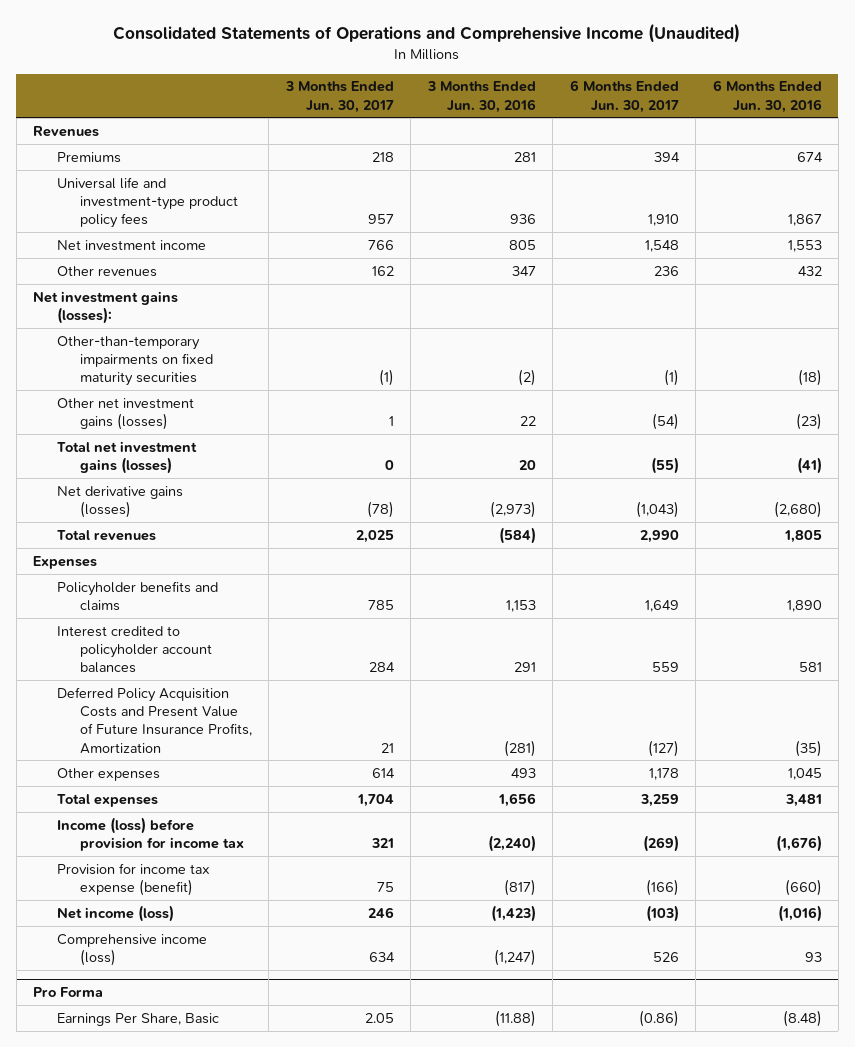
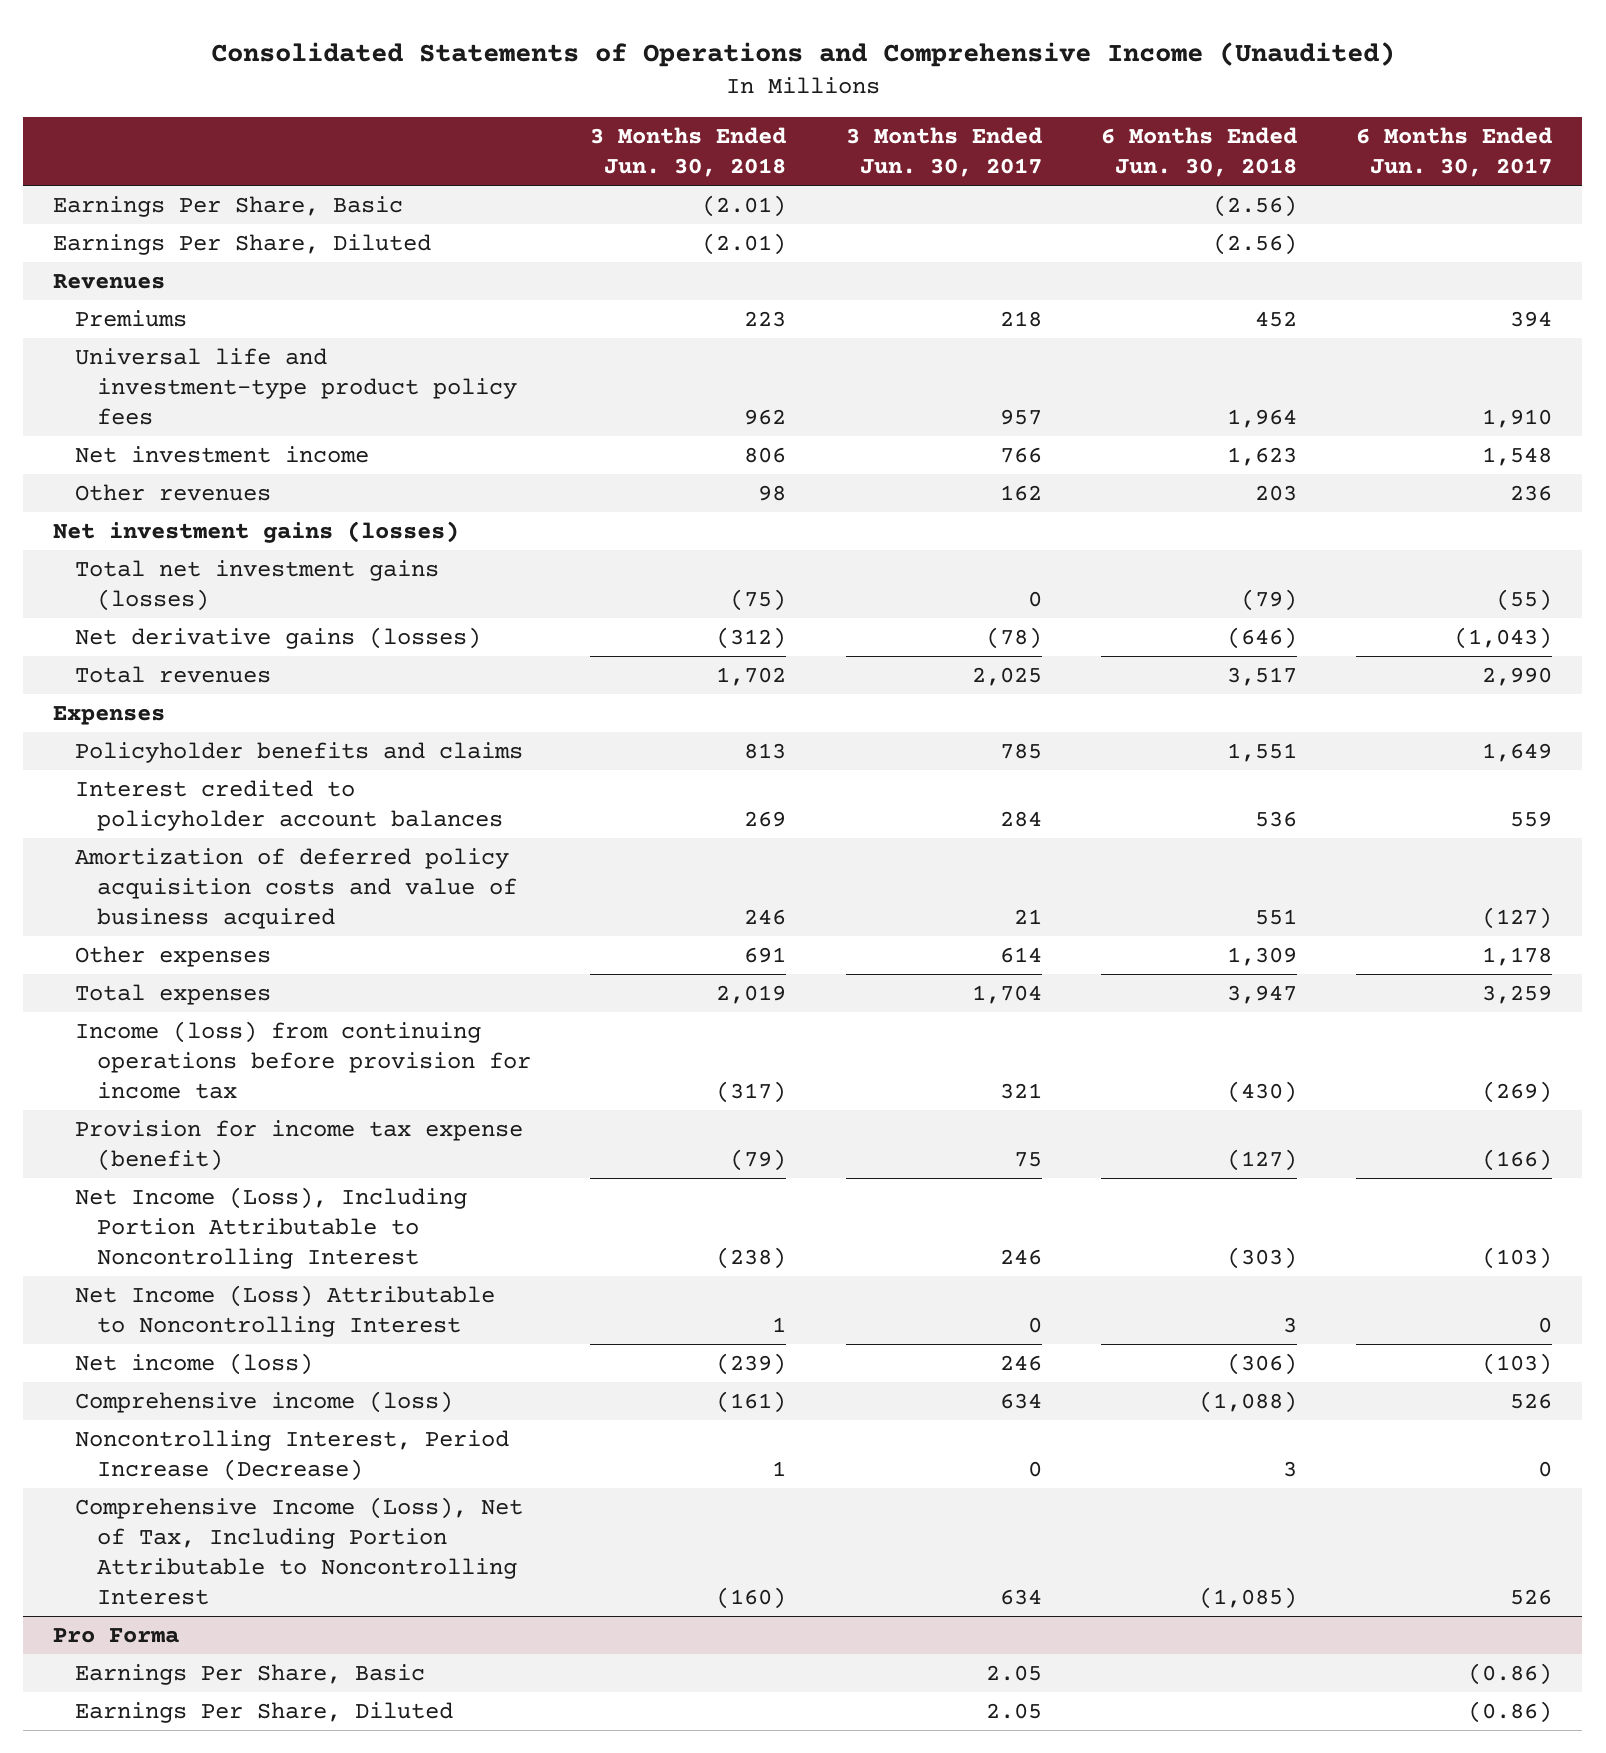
[426,81,536,113] 3 Months Ended Jun. 30, 2016 -> none
[712,80,822,113] 6 Months Ended Jun. 30, 2016 -> none
none -> [590,127,787,178] 3 Months Ended Jun. 30, 2018
none -> [1101,127,1298,178] 6 Months Ended Jun. 30, 2018
none -> [53,196,404,218] Earnings Per Share, Basic
none -> [53,234,432,256] Earnings Per Share, Diluted
[56,335,213,387] Other-than-temporary impairments on fixed maturity securities -> none
[56,397,194,431] Other net investment gains (losses) -> none
[33,290,179,325] Net investment gains (losses): -> [53,521,460,544] Net investment gains (losses)
[56,686,252,754] Deferred Policy Acquisition Costs and Present Value of Future Insurance Profits, Amortization -> [74,848,517,929] Amortization of deferred policy acquisition costs and value of business acquired
[56,816,244,852] Income (loss) before provision for income tax -> [74,1021,531,1099] Income (loss) from continuing operations before provision for income tax
none -> [74,1187,467,1269] Net Income (Loss), Including Portion Attributable to Noncontrolling Interest
none -> [74,1285,495,1338] Net Income (Loss) Attributable to Noncontrolling Interest
none -> [74,1430,509,1482] Noncontrolling Interest, Period Increase (Decrease)
none -> [74,1497,523,1605] Comprehensive Income (Loss), Net of Tax, Including Portion Attributable to Noncontrolling Interest
none -> [74,1702,453,1724] Earnings Per Share, Diluted

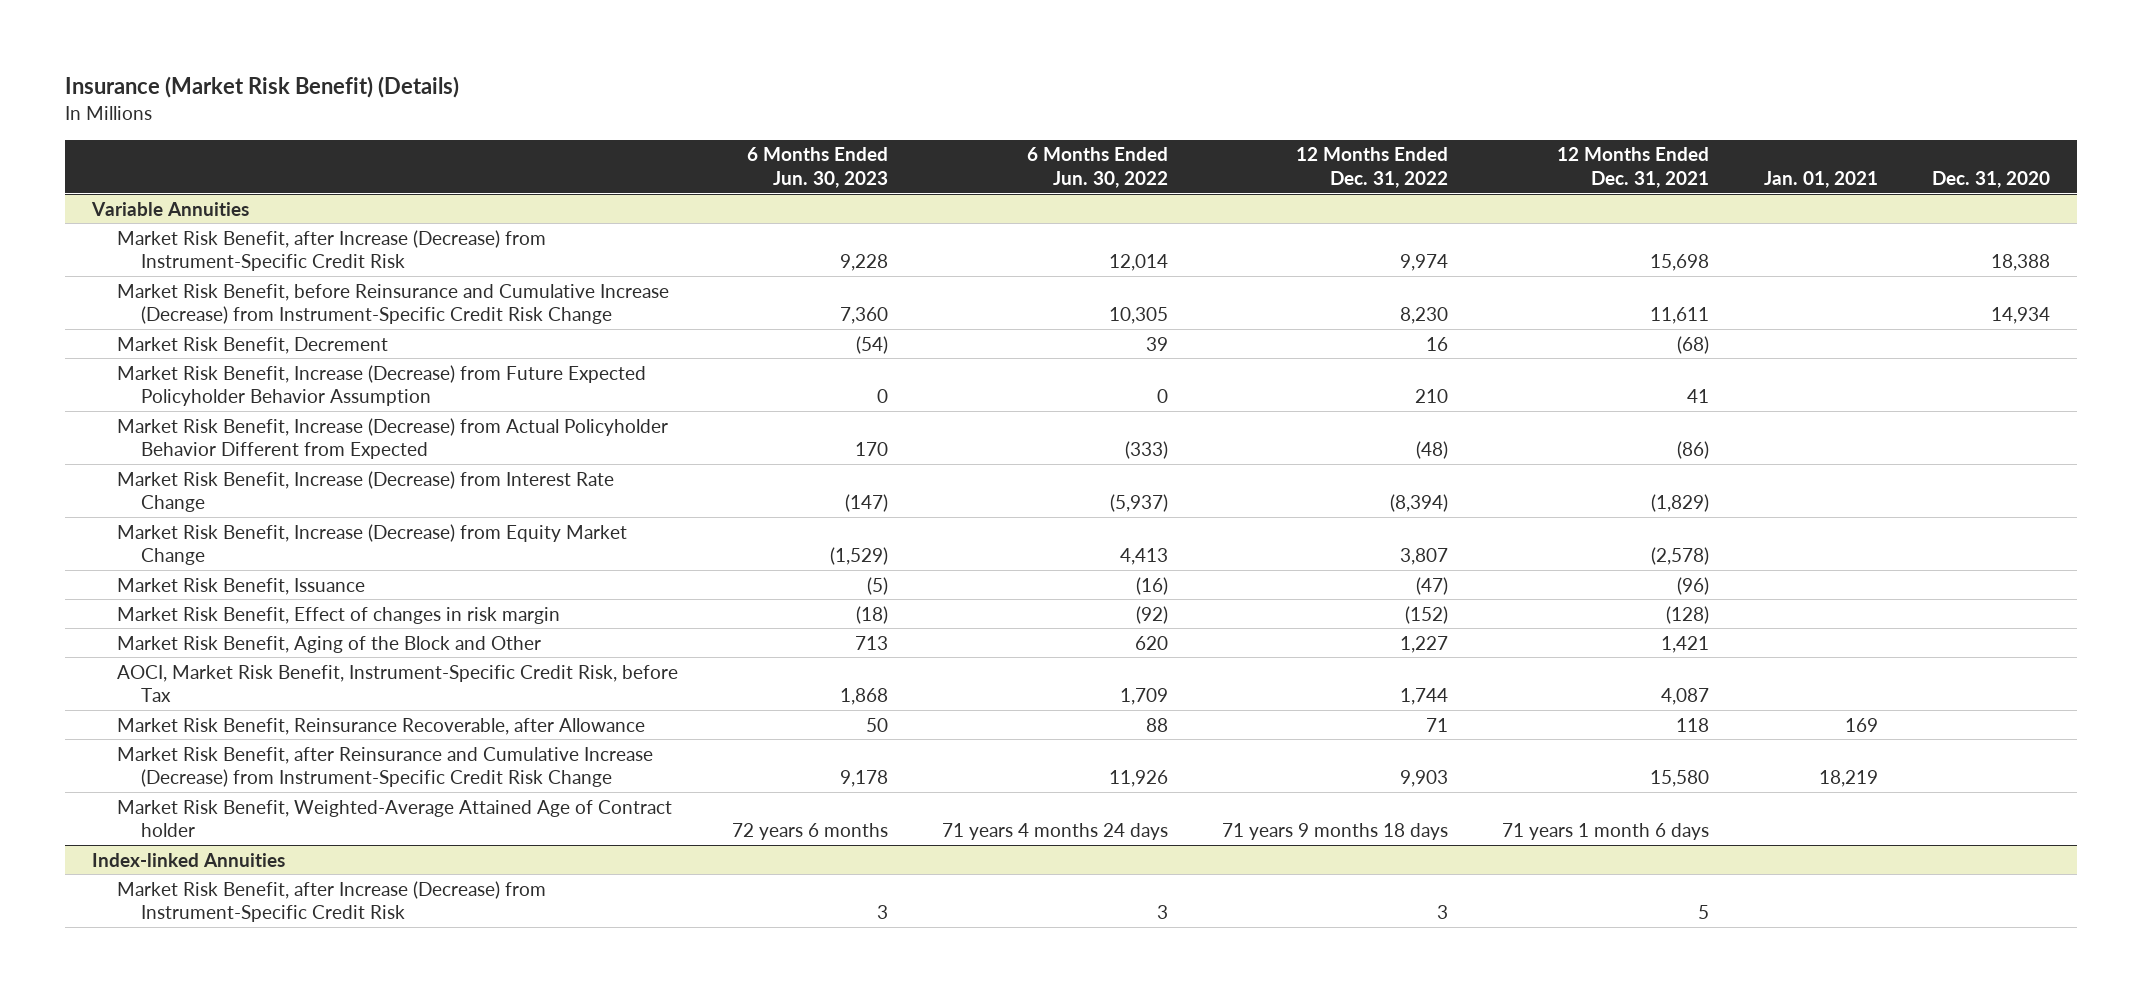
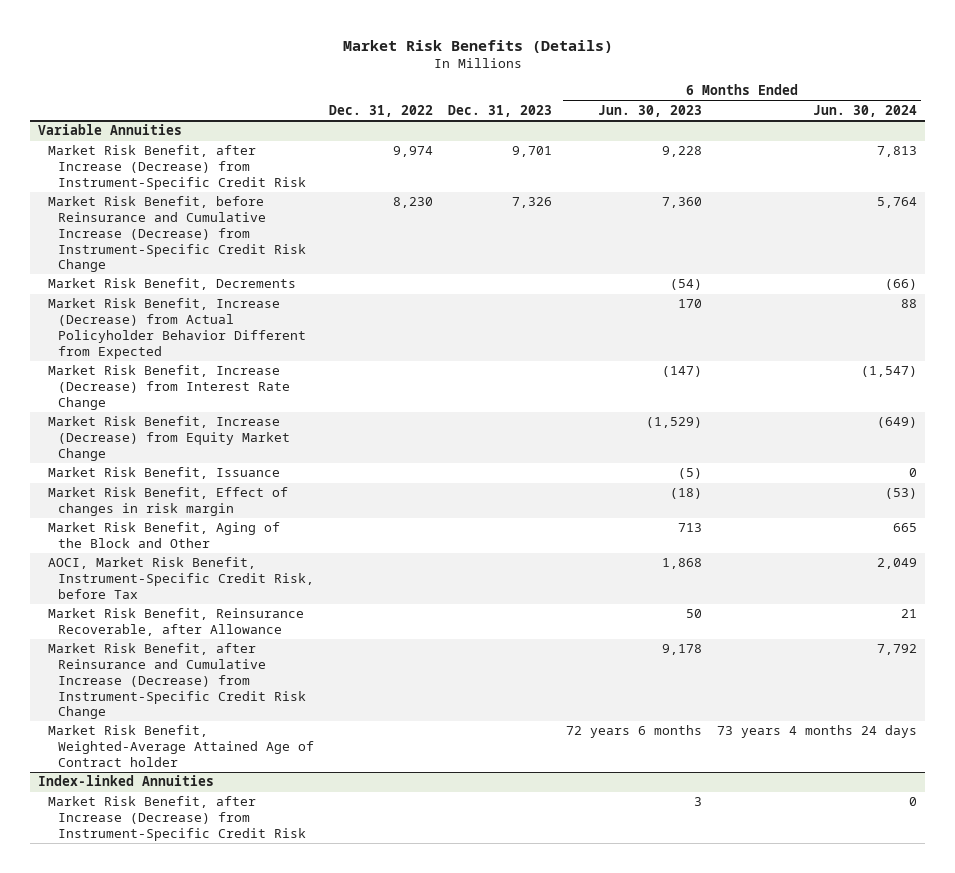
[64,76,459,99] Insurance (Market Risk Benefit) (Details) -> [342,39,613,53] Market Risk Benefits (Details)
[1026,147,1168,188] 6 Months Ended Jun. 30, 2022 -> none
[1296,147,1449,188] 12 Months Ended Dec. 31, 2022 -> none
[1557,147,1710,188] 12 Months Ended Dec. 31, 2021 -> none
[1763,170,1878,188] Jan. 01, 2021 -> none
[1931,170,2050,188] Dec. 31, 2020 -> none
none -> [328,104,433,117] Dec. 31, 2022
none -> [447,104,552,117] Dec. 31, 2023
none -> [813,104,918,117] Jun. 30, 2024
[116,364,646,407] Market Risk Benefit, Increase (Decrease) from Future Expected Policyholder Behavior Assumption -> none
[116,336,388,354] Market Risk Benefit, Decrement -> [47,278,296,291] Market Risk Benefit, Decrements

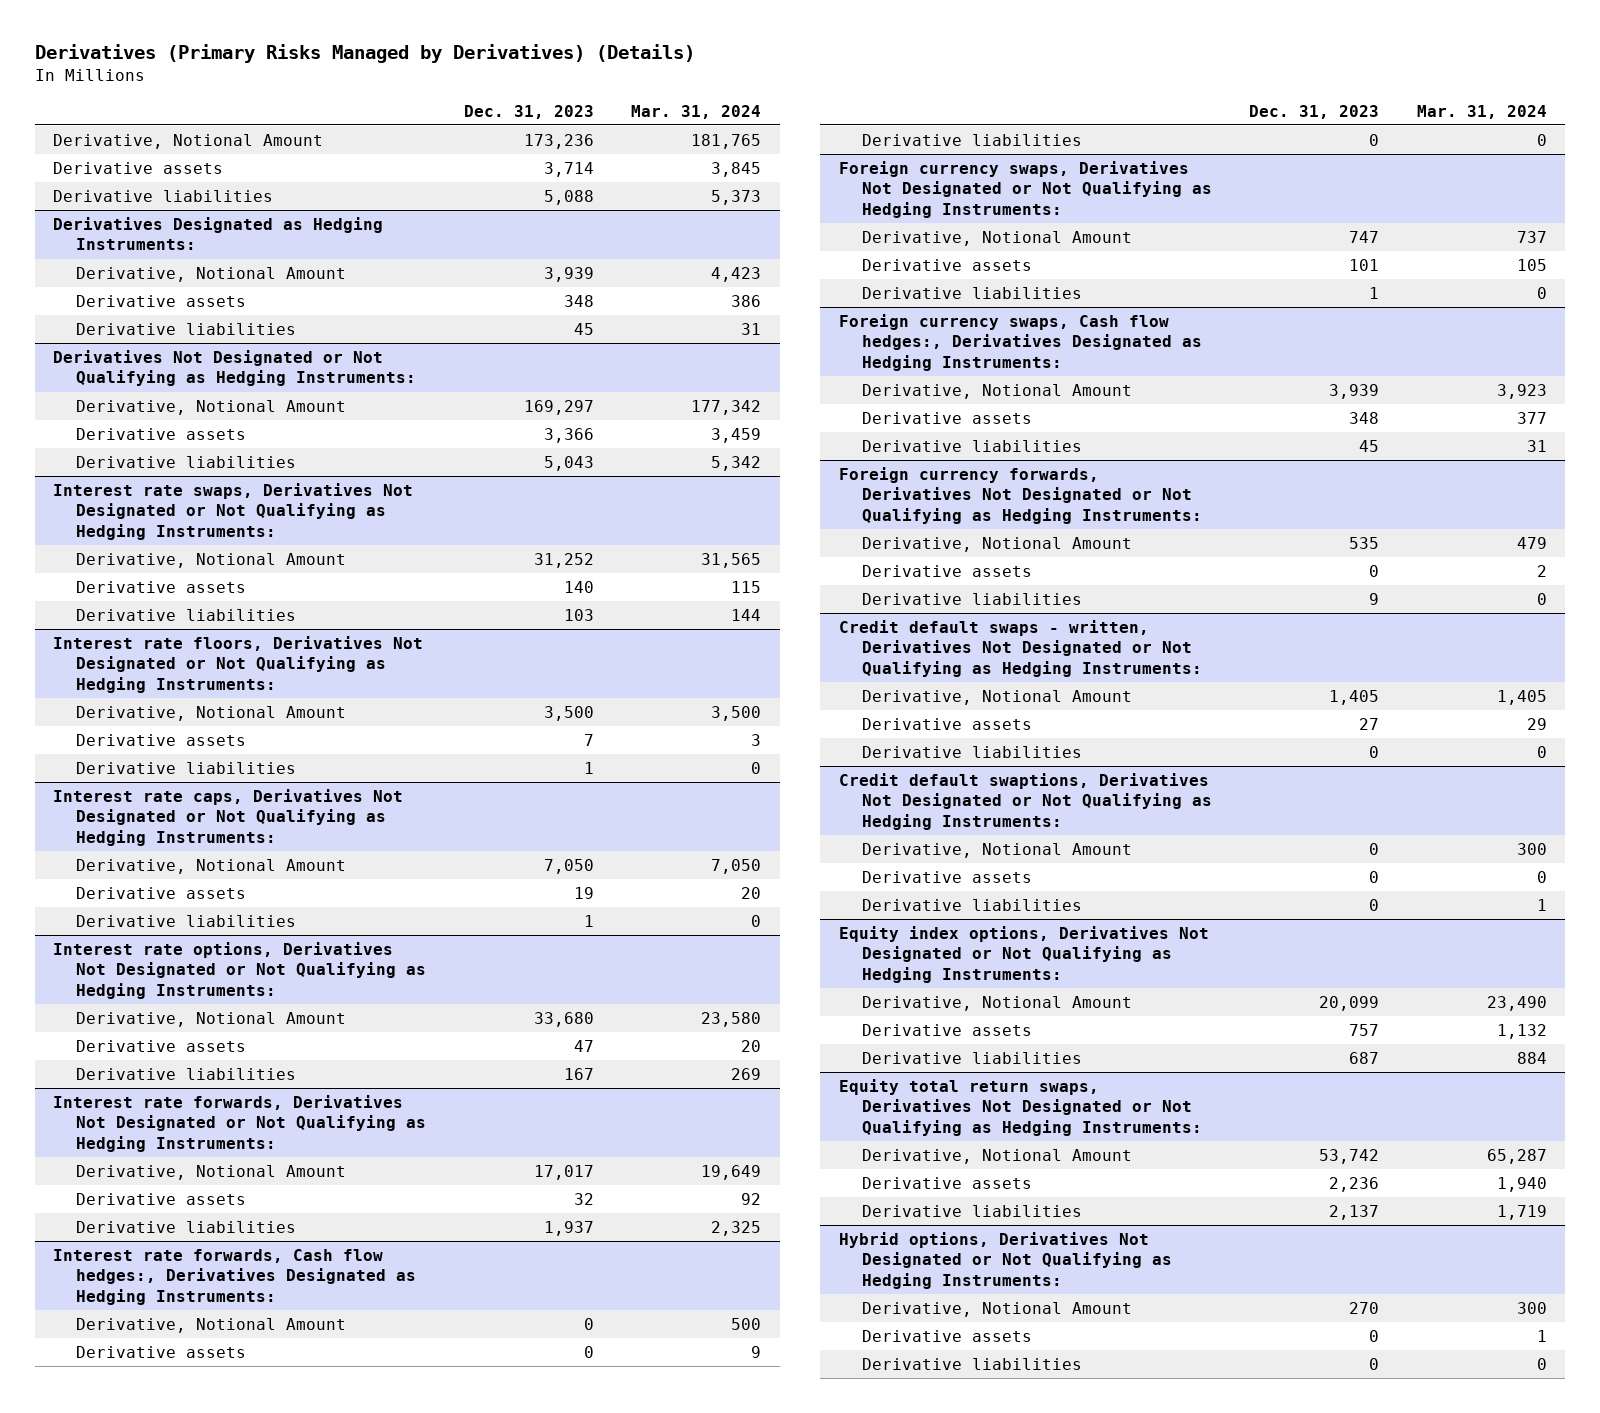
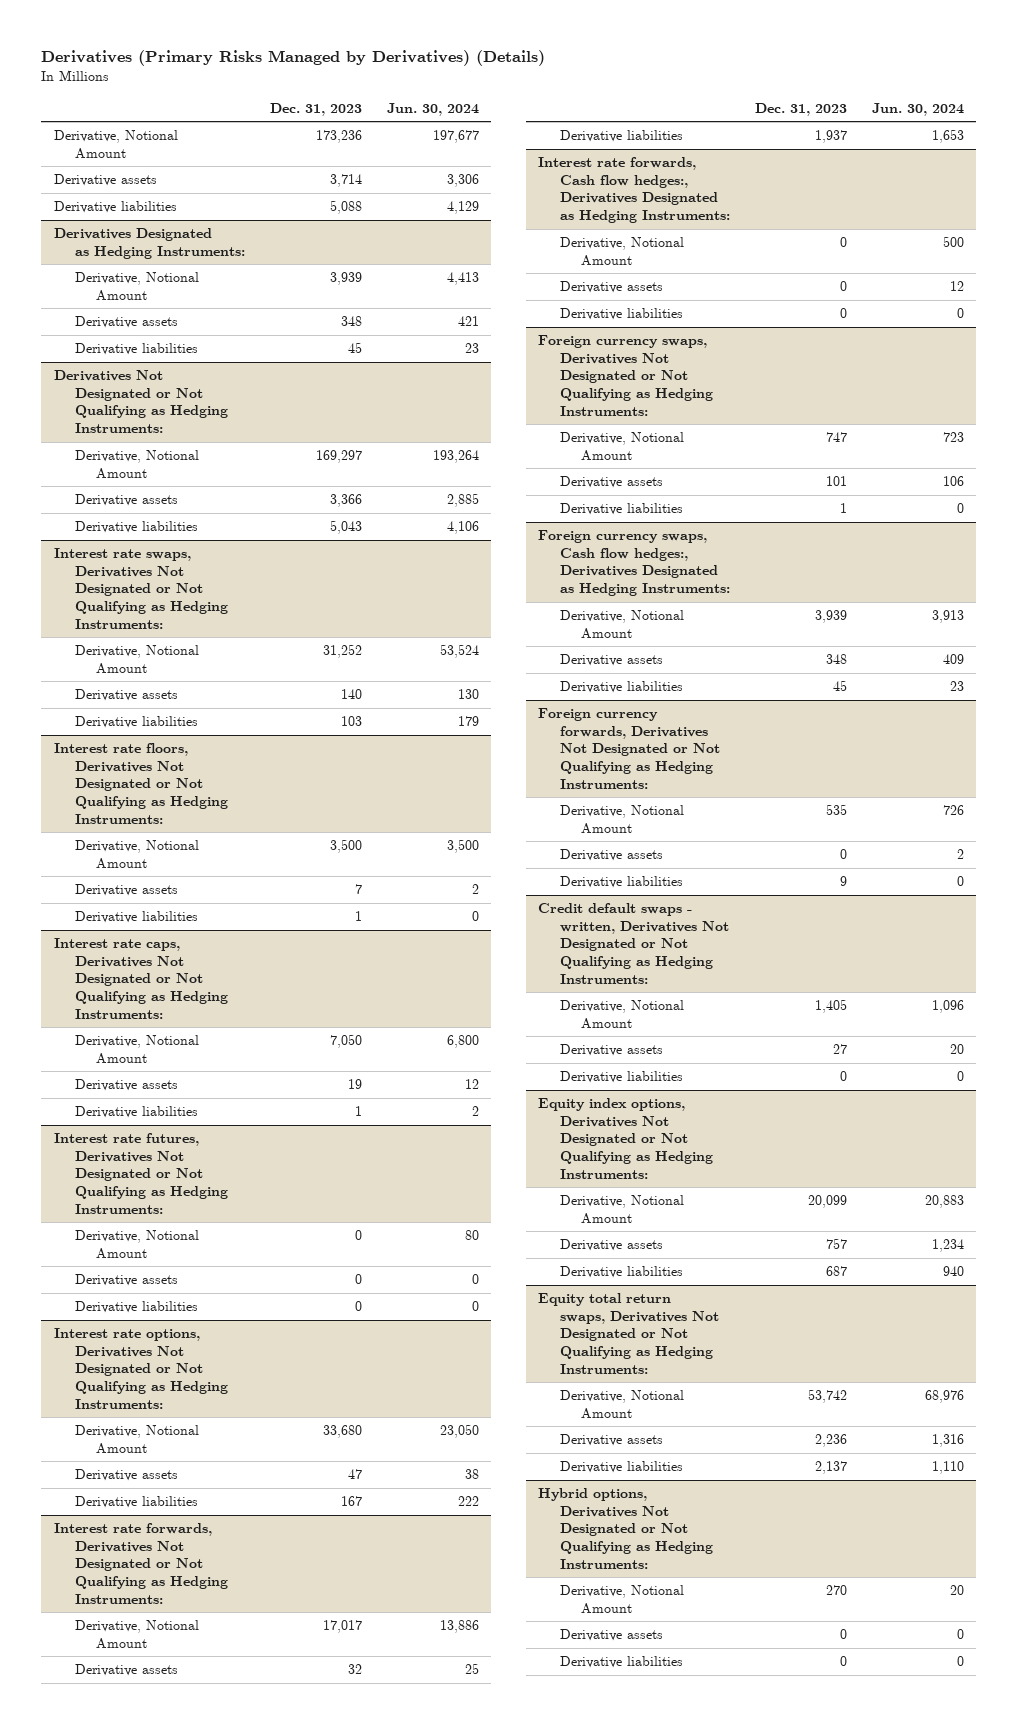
[631,104,762,119] Mar. 31, 2024 -> none
none -> [386,102,479,116] Jun. 30, 2024
none -> [53,1133,228,1214] Interest rate futures, Derivatives Not Designated or Not Qualifying as Hedging Instruments:
none -> [74,1230,199,1259] Derivative, Notional Amount
none -> [74,1274,178,1287] Derivative assets
none -> [74,1301,198,1314] Derivative liabilities
[838,772,1212,830] Credit default swaptions, Derivatives Not Designated or Not Qualifying as Hedging Instruments: -> none
[861,842,1132,858] Derivative, Notional Amount -> none
[861,870,1032,883] Derivative assets -> none
[861,898,1082,911] Derivative liabilities -> none

